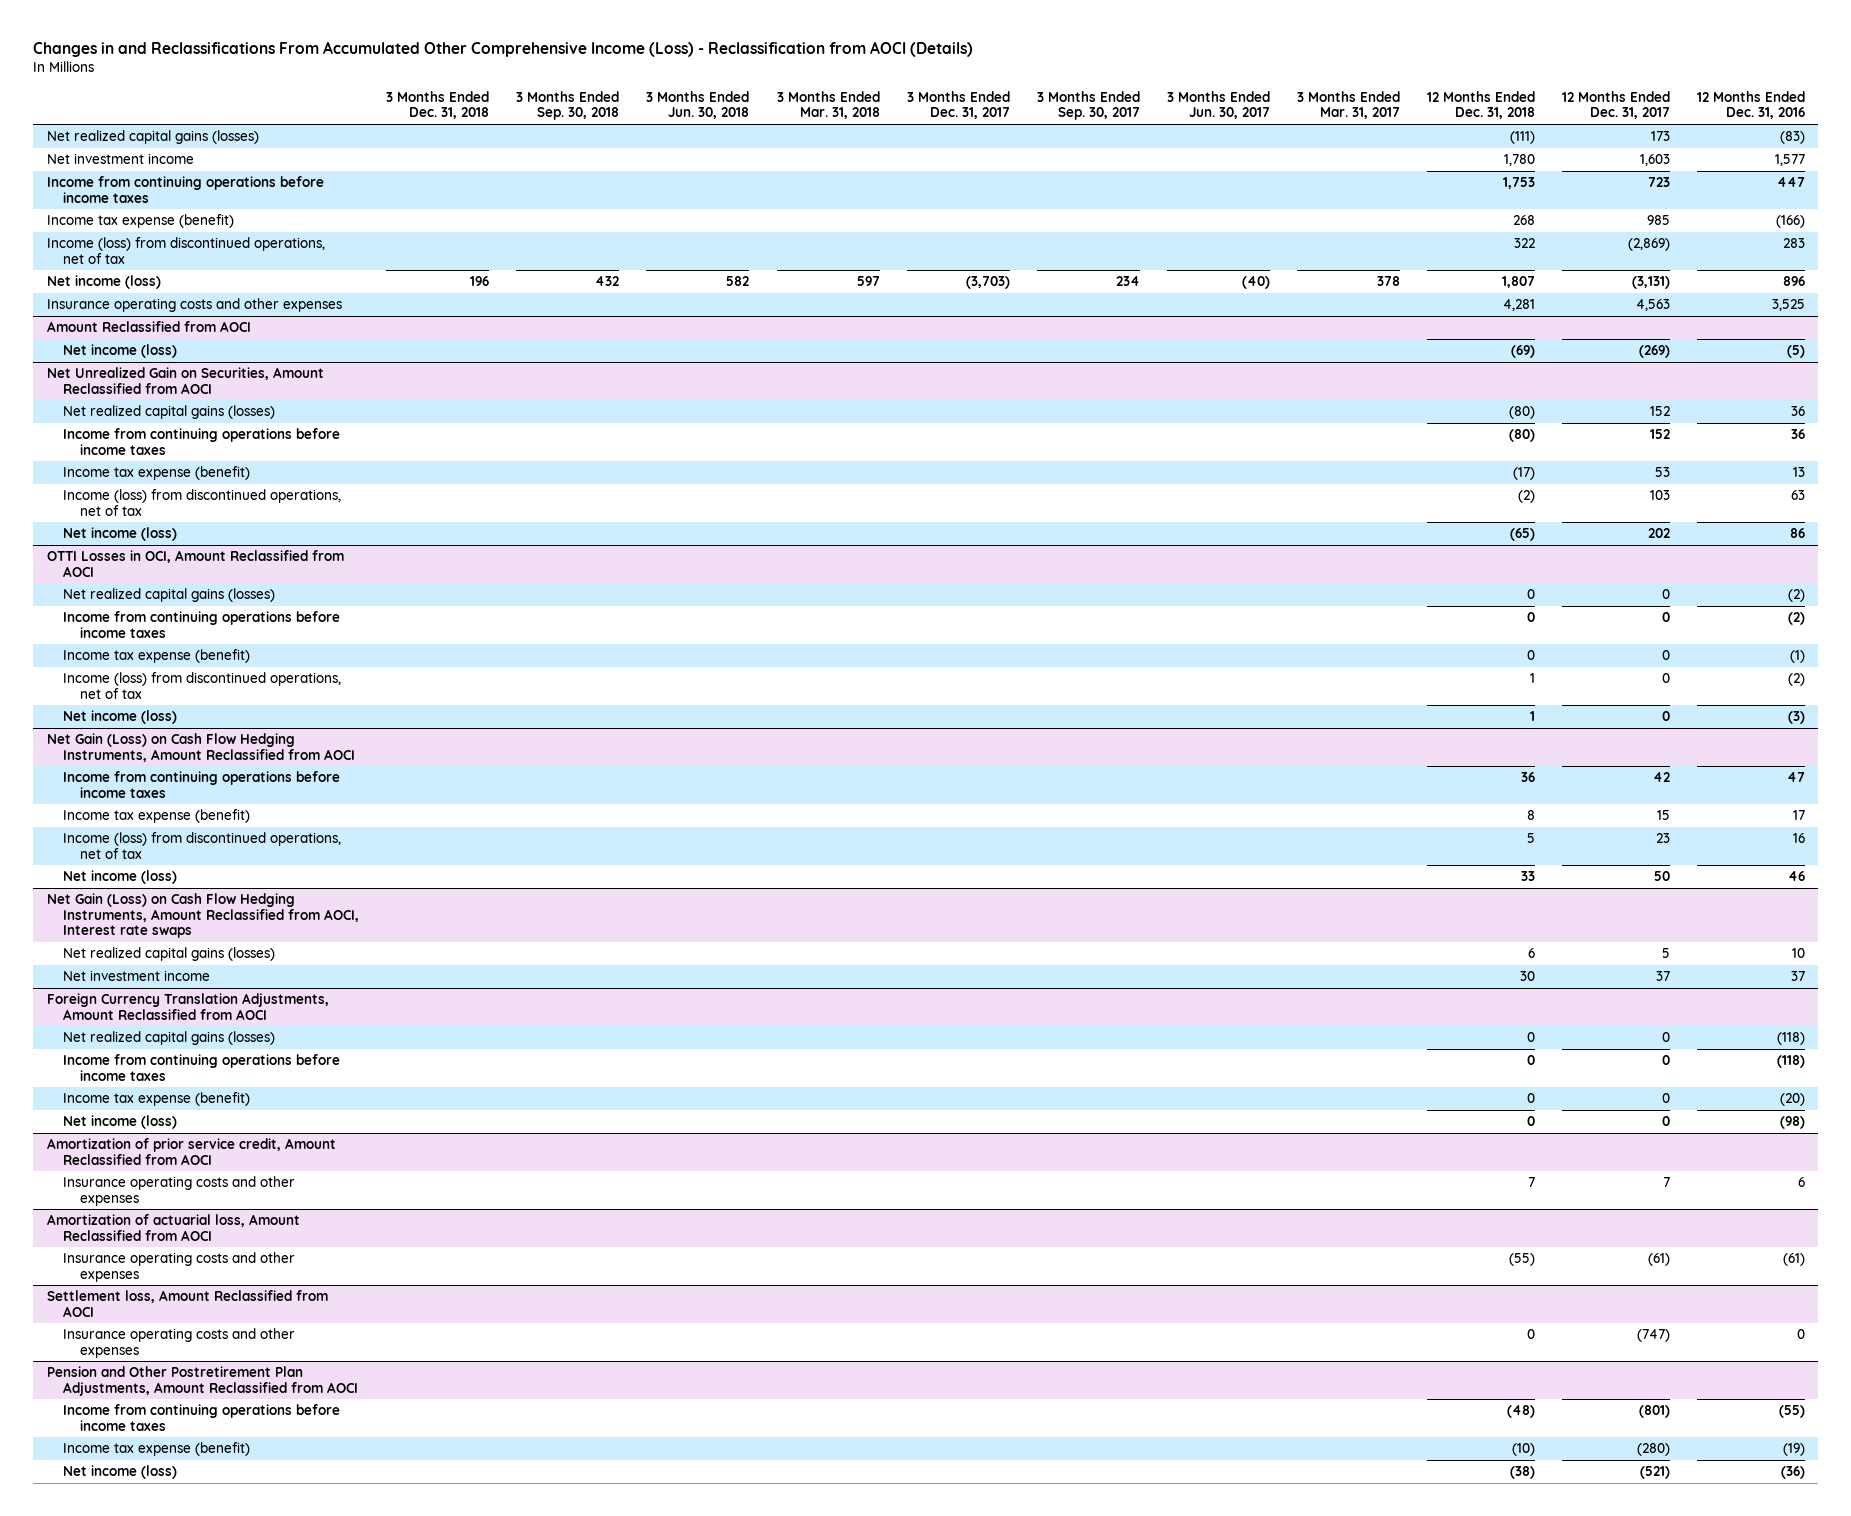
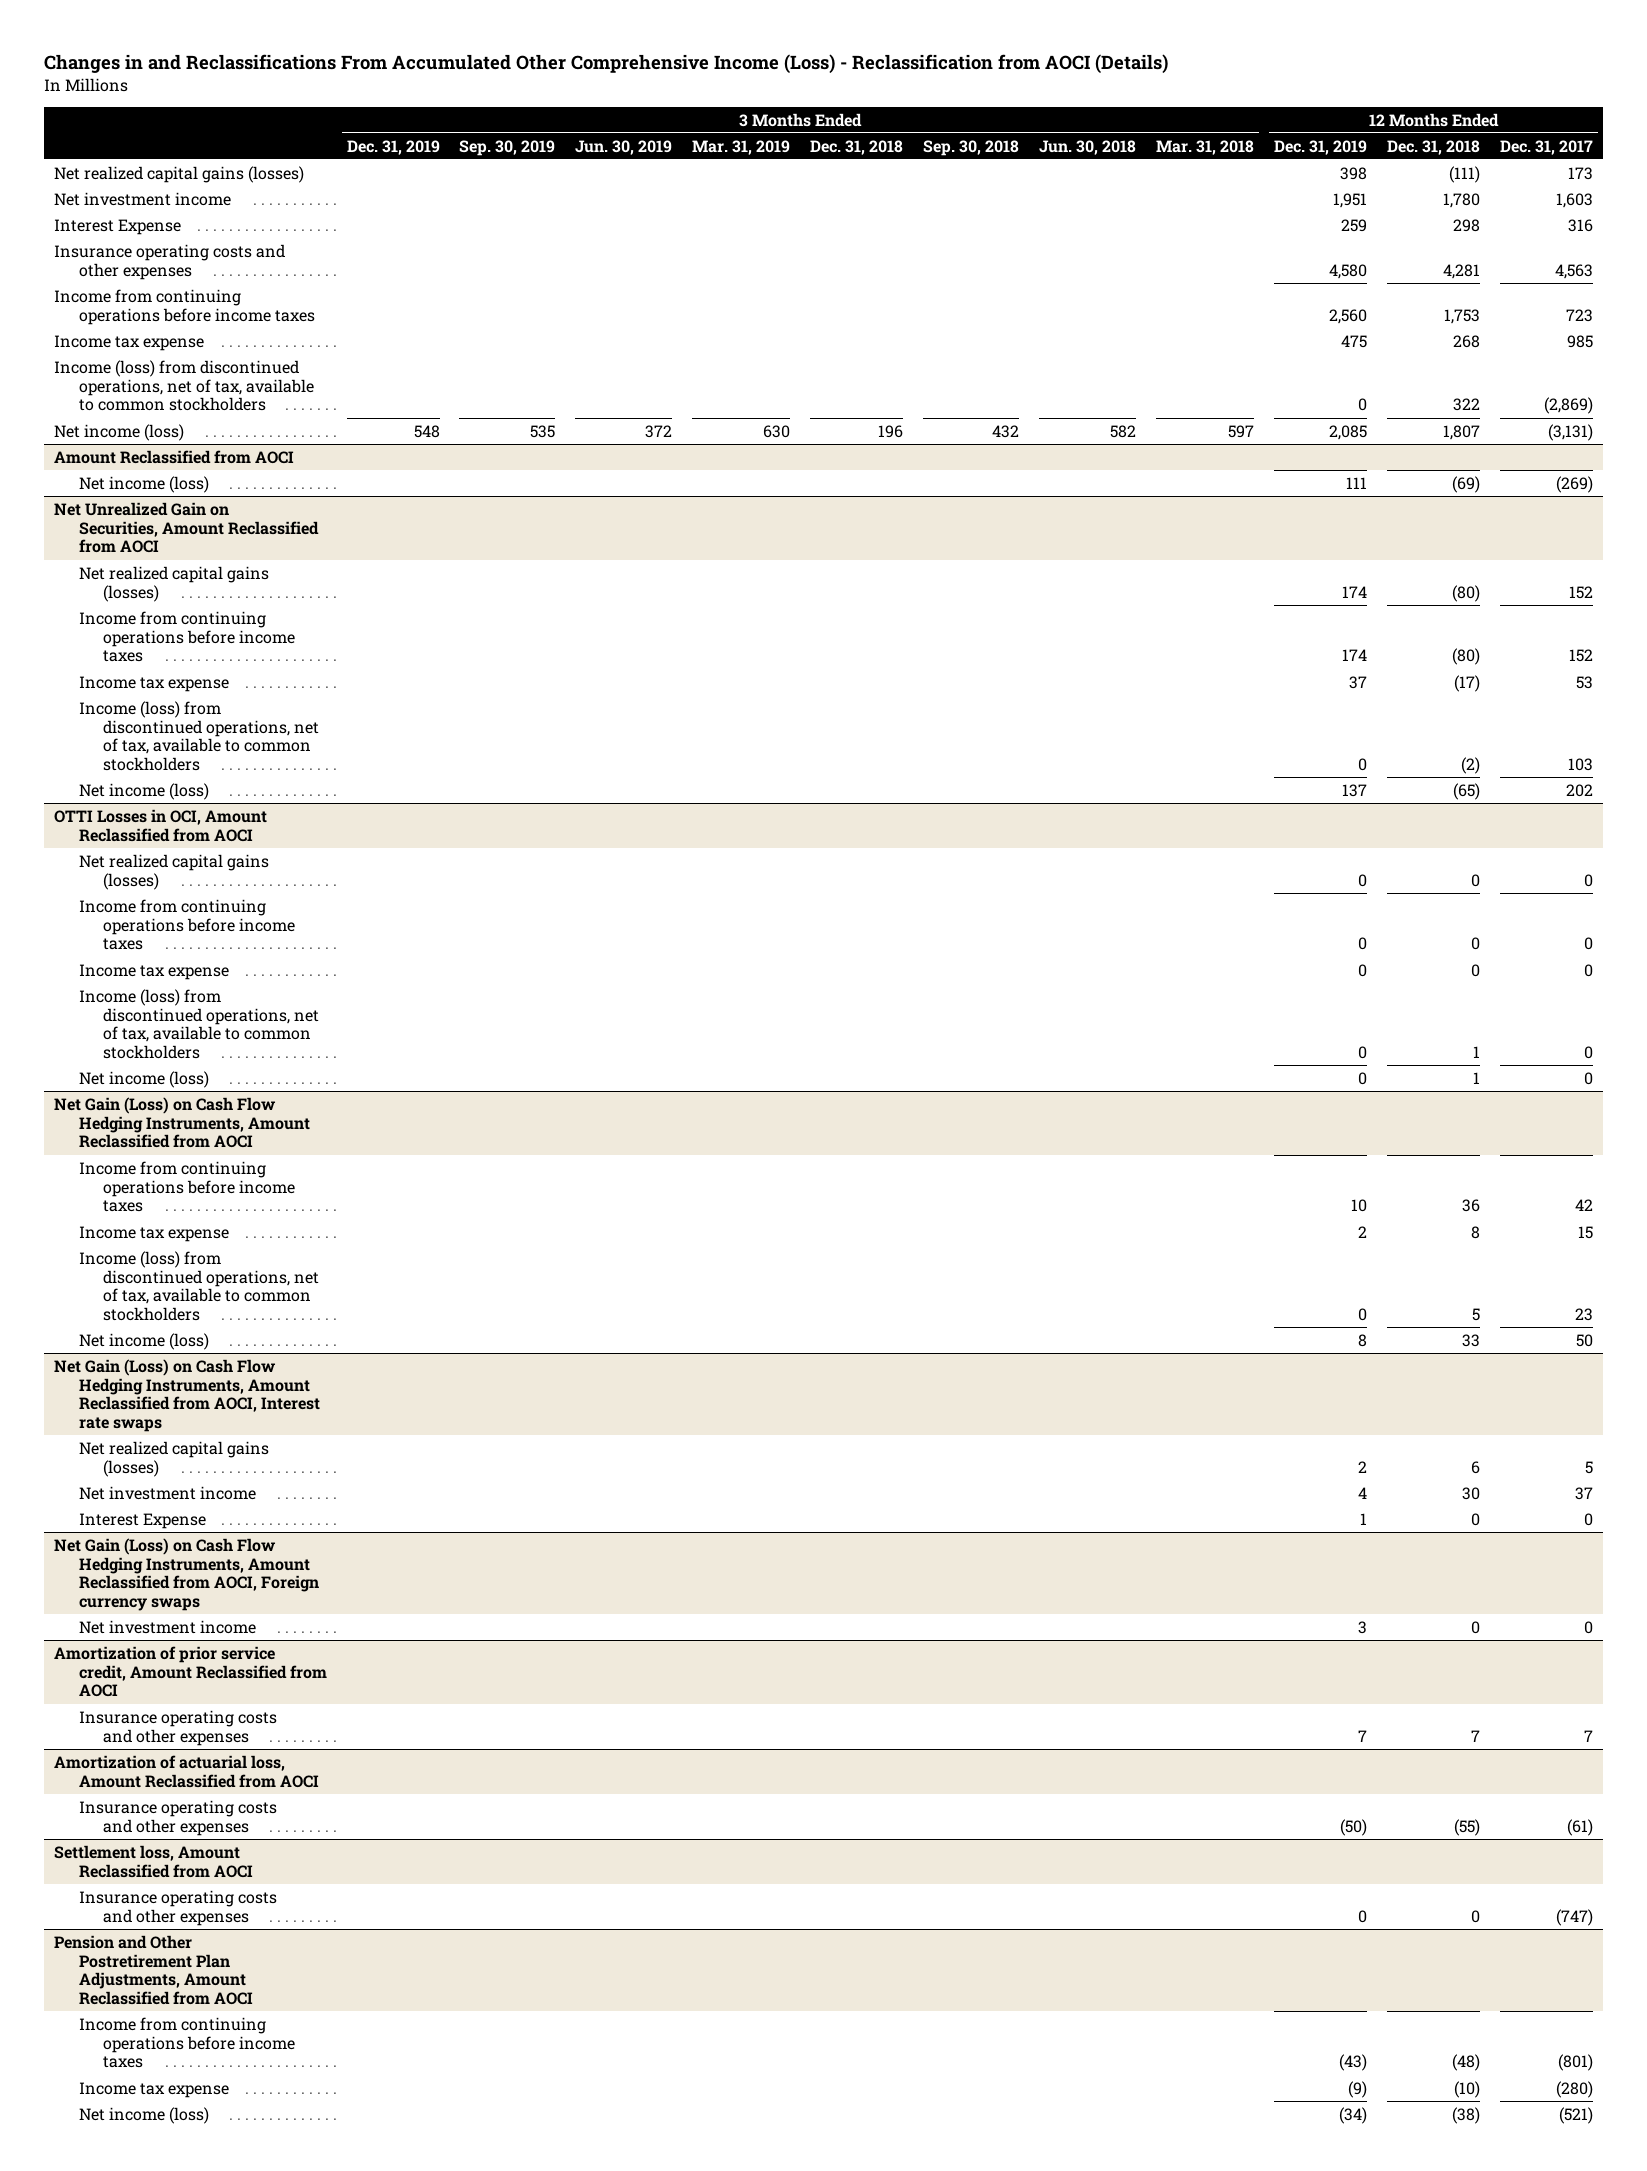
[906,90,1010,120] 3 Months Ended Dec. 31, 2017 -> none
[1036,90,1140,121] 3 Months Ended Sep. 30, 2017 -> none
[1166,90,1270,120] 3 Months Ended Jun. 30, 2017 -> none
[1296,90,1400,120] 3 Months Ended Mar. 31, 2017 -> none
[1696,90,1805,120] 12 Months Ended Dec. 31, 2016 -> none
none -> [346,139,440,155] Dec. 31, 2019
none -> [459,139,556,156] Sep. 30, 2019
none -> [575,139,673,155] Jun. 30, 2019
none -> [692,139,791,155] Mar. 31, 2019
none -> [1274,139,1368,155] Dec. 31, 2019
none -> [53,218,181,235] Interest Expense
[46,298,342,313] Insurance operating costs and other expenses -> [53,243,285,280] Insurance operating costs and other expenses
[46,214,234,229] Income tax expense (benefit) -> [53,334,204,351] Income tax expense
[46,237,325,264] Income (loss) from discontinued operations, net of tax -> [53,359,314,412] Income (loss) from discontinued operations, net of tax, available to common stockholders
[63,466,251,481] Income tax expense (benefit) -> [78,675,229,692] Income tax expense
[63,489,342,516] Income (loss) from discontinued operations, net of tax -> [78,700,320,772] Income (loss) from discontinued operations, net of tax, available to common stockholders
[63,649,251,664] Income tax expense (benefit) -> [78,963,229,980] Income tax expense
[63,672,342,699] Income (loss) from discontinued operations, net of tax -> [78,988,320,1060] Income (loss) from discontinued operations, net of tax, available to common stockholders
[63,809,251,824] Income tax expense (benefit) -> [78,1225,229,1242] Income tax expense
[63,832,342,859] Income (loss) from discontinued operations, net of tax -> [78,1250,320,1322] Income (loss) from discontinued operations, net of tax, available to common stockholders
[46,993,329,1020] Foreign Currency Translation Adjustments, Amount Reclassified from AOCI -> none
[63,1031,276,1046] Net realized capital gains (losses) -> none
[63,1054,341,1081] Income from continuing operations before income taxes -> none
[63,1092,251,1107] Income tax expense (benefit) -> none
none -> [78,1512,206,1529] Interest Expense
none -> [53,1537,319,1612] Net Gain (Loss) on Cash Flow Hedging Instruments, Amount Reclassified from AOCI, Foreign currency swaps
[63,1115,178,1130] Net income (loss) -> [78,1619,256,1634] Net investment income
[63,1442,251,1457] Income tax expense (benefit) -> [78,2081,229,2098] Income tax expense

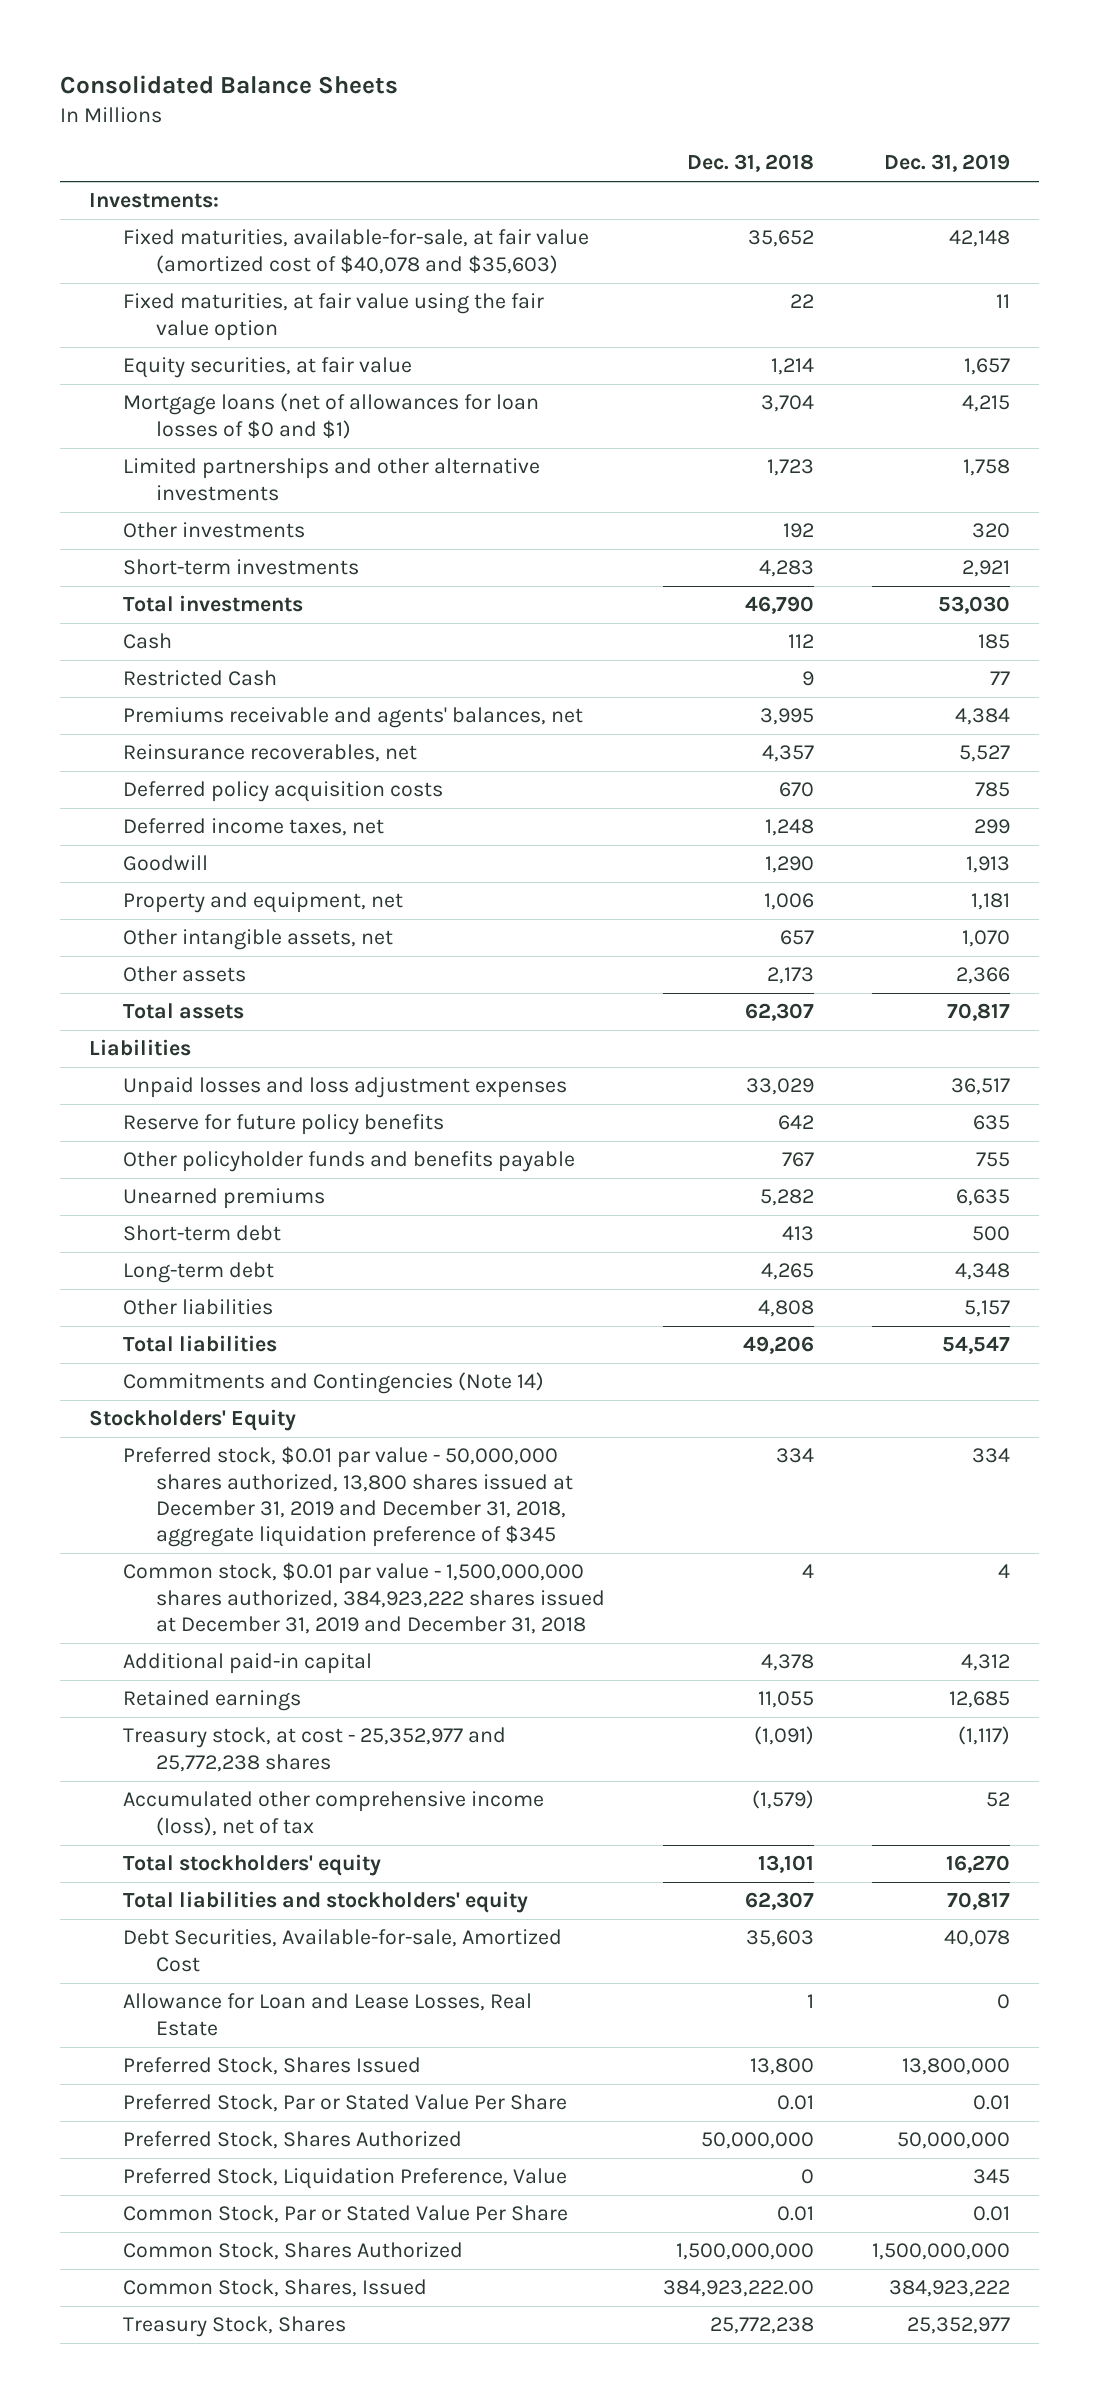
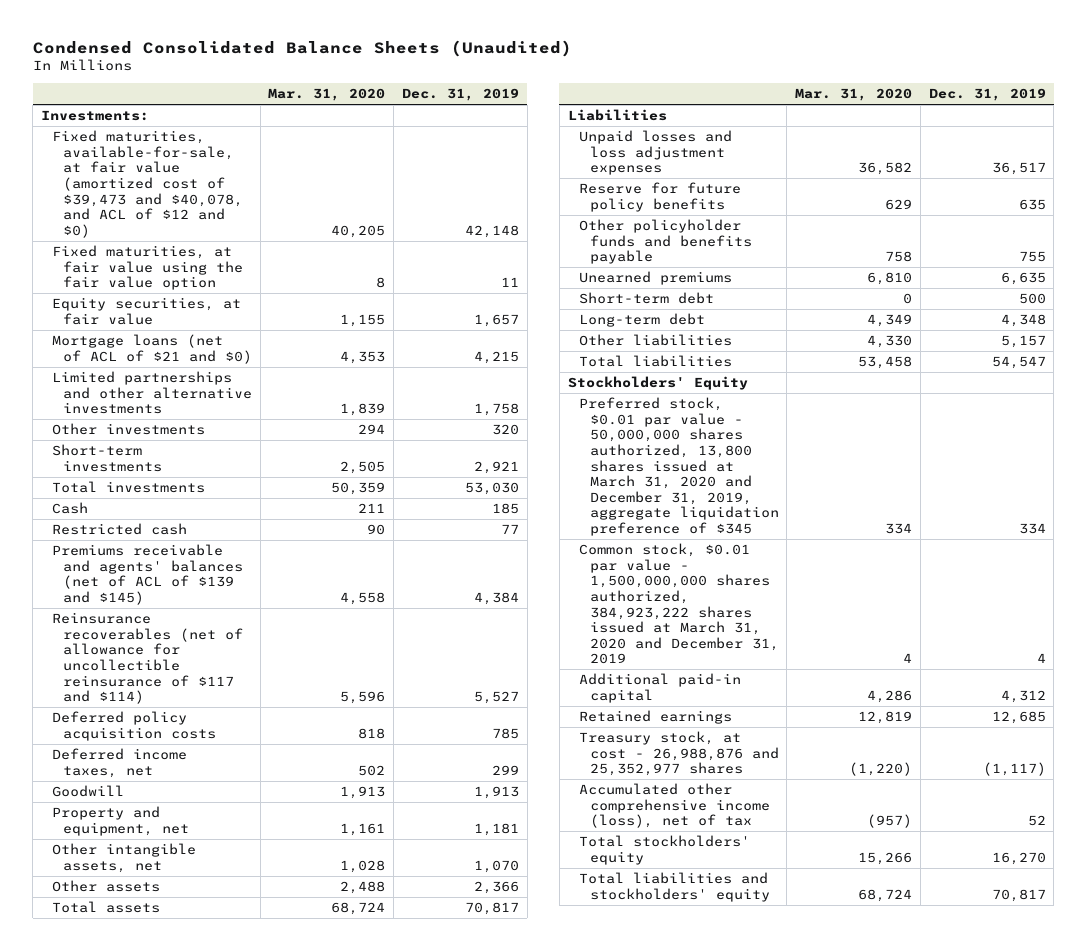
[60,75,399,95] Consolidated Balance Sheets -> [32,39,572,57] Condensed Consolidated Balance Sheets (Unaudited)
[687,154,815,173] Dec. 31, 2018 -> none
none -> [268,88,386,102] Mar. 31, 2020
[122,229,589,274] Fixed maturities, available-for-sale, at fair value (amortized cost of $40,078 and $35,603) -> [51,130,243,238] Fixed maturities, available-for-sale, at fair value (amortized cost of $39,473 and $40,078, and ACL of $12 and $0)
[122,393,539,439] Mortgage loans (net of allowances for loan losses of $0 and $1) -> [51,334,252,364] Mortgage loans (net of ACL of $21 and $0)
[122,670,277,687] Restricted Cash -> [51,523,187,536] Restricted cash
[122,707,583,729] Premiums receivable and agents' balances, net -> [51,544,243,605] Premiums receivable and agents' balances (net of ACL of $139 and $145)
[122,744,417,763] Reinsurance recoverables, net -> [51,612,243,705] Reinsurance recoverables (net of allowance for uncollectible reinsurance of $117 and $114)
[122,1372,544,1395] Commitments and Contingencies (Note 14) -> none
[122,1446,574,1547] Preferred stock, $0.01 par value - 50,000,000 shares authorized, 13,800 shares issued at December 31, 2019 and December 31, 2018, aggregate liquidation preference of $345 -> [578,397,779,536] Preferred stock, $0.01 par value - 50,000,000 shares authorized, 13,800 shares issued at March 31, 2020 and December 31, 2019, aggregate liquidation preference of $345
[122,1562,606,1634] Common stock, $0.01 par value - 1,500,000,000 shares authorized, 384,923,222 shares issued at December 31, 2019 and December 31, 2018 -> [578,543,779,665] Common stock, $0.01 par value - 1,500,000,000 shares authorized, 384,923,222 shares issued at March 31, 2020 and December 31, 2019
[122,1727,506,1772] Treasury stock, at cost - 25,352,977 and 25,772,238 shares -> [578,731,779,777] Treasury stock, at cost - 26,988,876 and 25,352,977 shares
[122,1929,562,1972] Debt Securities, Available-for-sale, Amortized Cost -> none
[122,1993,532,2036] Allowance for Loan and Lease Losses, Real Estate -> none
[122,2057,421,2076] Preferred Stock, Shares Issued -> none
[122,2094,567,2113] Preferred Stock, Par or Stated Value Per Share -> none
[122,2131,462,2150] Preferred Stock, Shares Authorized -> none
[122,2168,567,2190] Preferred Stock, Liquidation Preference, Value -> none
[122,2205,568,2224] Common Stock, Par or Stated Value Per Share -> none
[122,2242,463,2261] Common Stock, Shares Authorized -> none
[122,2279,427,2298] Common Stock, Shares, Issued -> none
[122,2316,346,2338] Treasury Stock, Shares -> none

